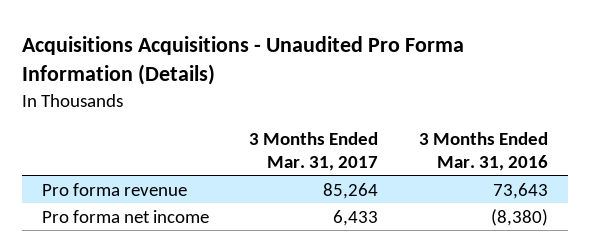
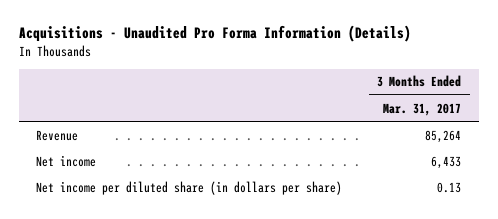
[22,35,465,86] Acquisitions Acquisitions - Unaudited Pro Forma Information (Details) -> [18,25,411,43] Acquisitions - Unaudited Pro Forma Information (Details)
[418,132,548,171] 3 Months Ended Mar. 31, 2016 -> none
[42,182,188,196] Pro forma revenue -> [36,129,79,141] Revenue
[42,209,210,223] Pro forma net income -> [36,154,97,167] Net income
none -> [36,180,343,195] Net income per diluted share (in dollars per share)

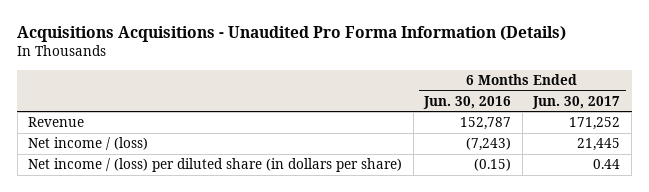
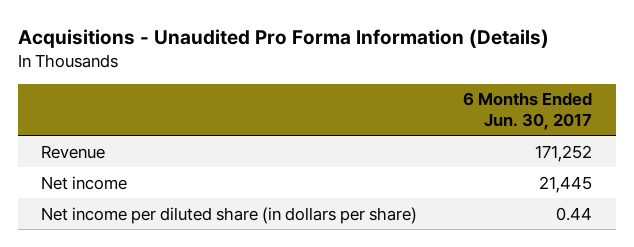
[17,26,567,43] Acquisitions Acquisitions - Unaudited Pro Forma Information (Details) -> [18,29,550,49] Acquisitions - Unaudited Pro Forma Information (Details)
[423,95,512,109] Jun. 30, 2016 -> none
[28,137,149,151] Net income / (loss) -> [41,175,128,190] Net income
[28,158,403,173] Net income / (loss) per diluted share (in dollars per share) -> [41,206,418,224] Net income per diluted share (in dollars per share)

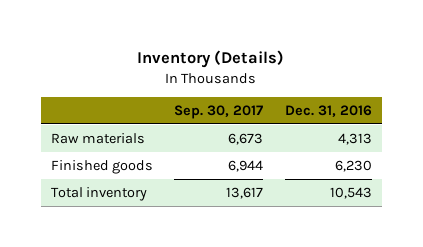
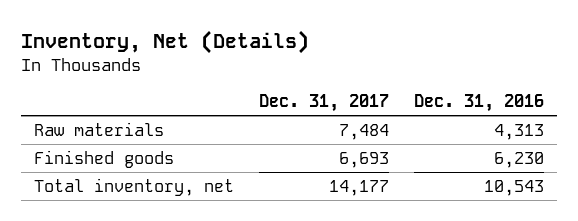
[137,50,285,69] Inventory (Details) -> [21,29,310,54] Inventory, Net (Details)
[174,105,264,120] Sep. 30, 2017 -> none
none -> [259,94,390,113] Dec. 31, 2017
[51,186,148,201] Total inventory -> [34,177,235,196] Total inventory, net

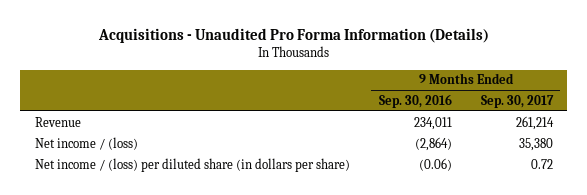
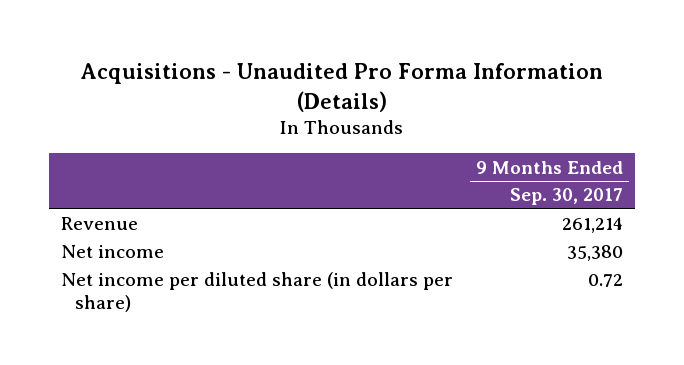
[378,93,452,108] Sep. 30, 2016 -> none
[34,136,138,150] Net income / (loss) -> [61,245,165,259] Net income
[34,157,350,172] Net income / (loss) per diluted share (in dollars per share) -> [61,272,454,312] Net income per diluted share (in dollars per share)

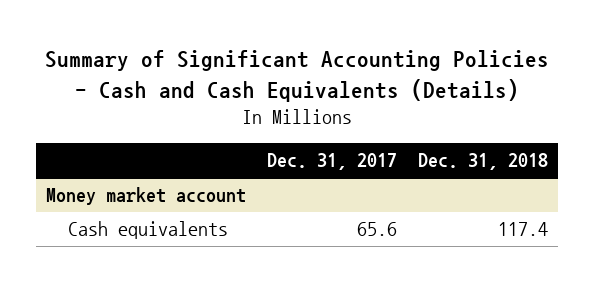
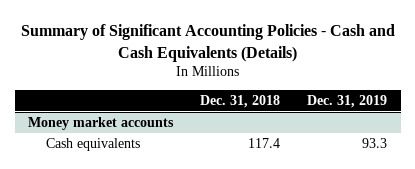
[266,153,397,171] Dec. 31, 2017 -> none
none -> [307,94,388,108] Dec. 31, 2019
[46,187,247,206] Money market account -> [28,116,175,130] Money market accounts

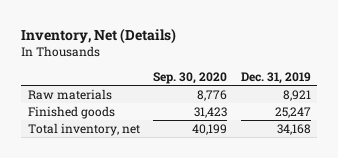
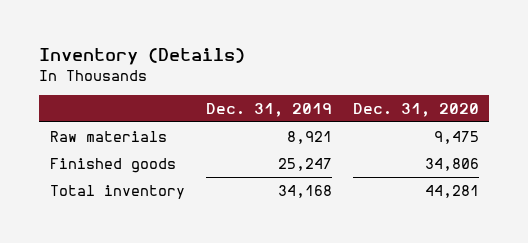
[20,27,176,44] Inventory, Net (Details) -> [39,48,246,66] Inventory (Details)
[153,71,228,84] Sep. 30, 2020 -> none
none -> [352,103,479,118] Dec. 31, 2020
[27,122,140,136] Total inventory, net -> [49,184,185,199] Total inventory

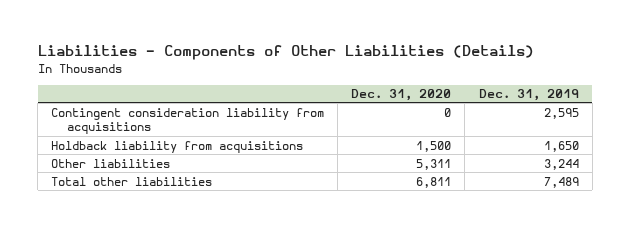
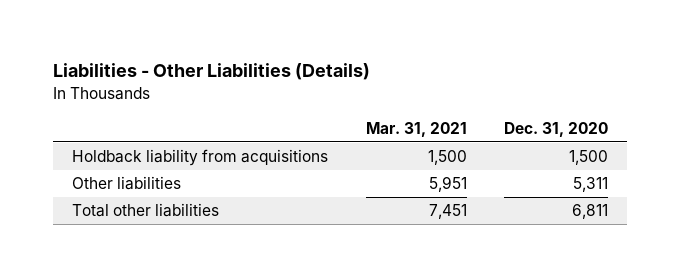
[37,45,534,61] Liabilities - Components of Other Liabilities (Details) -> [52,63,370,81] Liabilities - Other Liabilities (Details)
[478,89,579,102] Dec. 31, 2019 -> none
none -> [365,121,467,137] Mar. 31, 2021
[51,107,325,135] Contingent consideration liability from acquisitions -> none

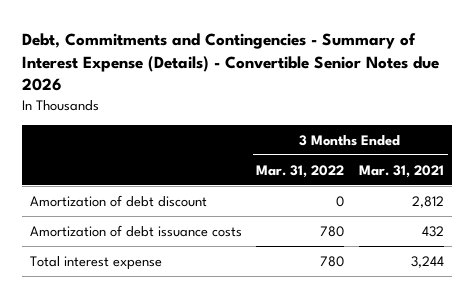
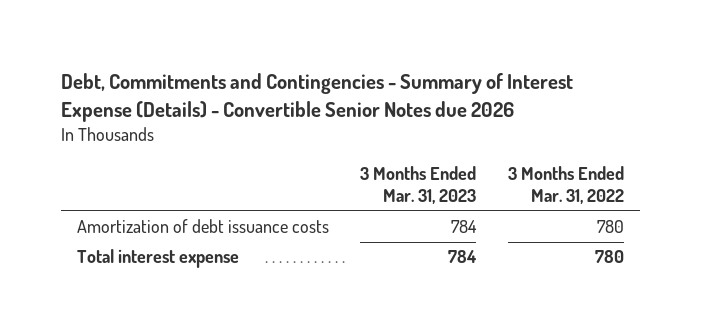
[359,164,445,178] Mar. 31, 2021 -> none
none -> [360,166,477,205] 3 Months Ended Mar. 31, 2023
[29,194,207,207] Amortization of debt discount -> none

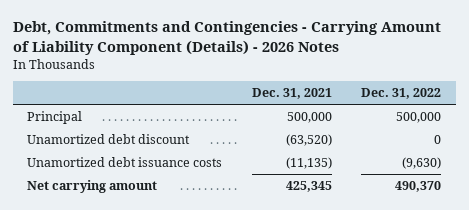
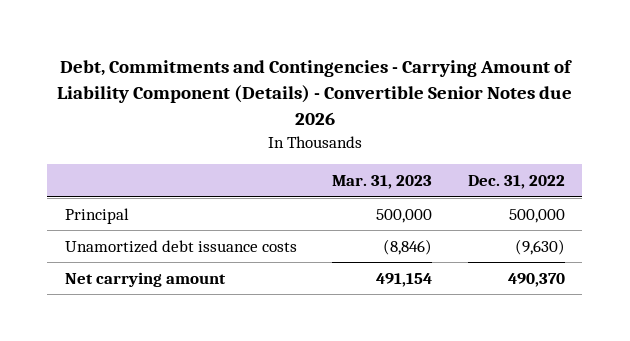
[12,21,441,55] Debt, Commitments and Contingencies - Carrying Amount of Liability Component (Details) - 2026 Notes -> [56,60,572,126] Debt, Commitments and Contingencies - Carrying Amount of Liability Component (Details) - Convertible Senior Notes due 2026
[251,88,332,100] Dec. 31, 2021 -> none
none -> [332,175,433,190] Mar. 31, 2023
[27,134,191,145] Unamortized debt discount -> none

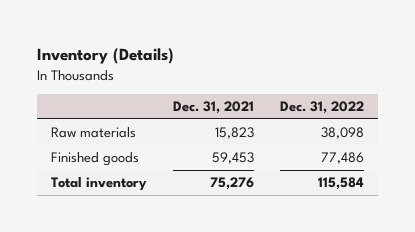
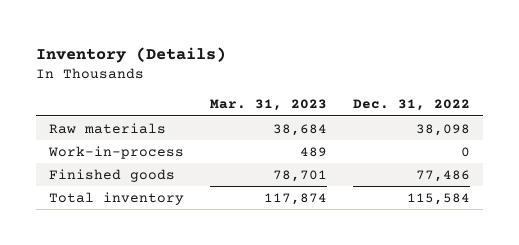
[172,101,254,115] Dec. 31, 2021 -> none
none -> [209,99,327,112] Mar. 31, 2023
none -> [47,145,184,159] Work-in-process

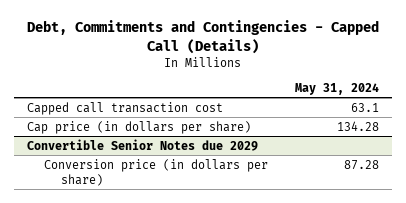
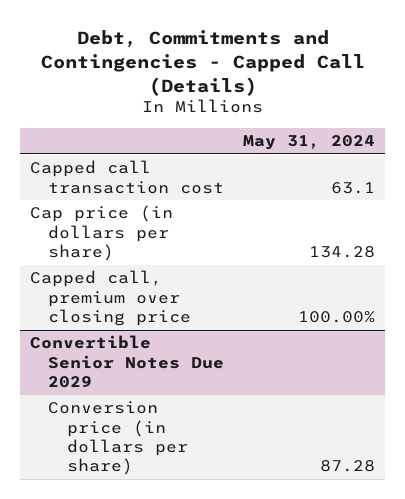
none -> [29,270,192,327] Capped call, premium over closing price
[27,138,259,151] Convertible Senior Notes due 2029 -> [29,335,225,389] Convertible Senior Notes Due 2029

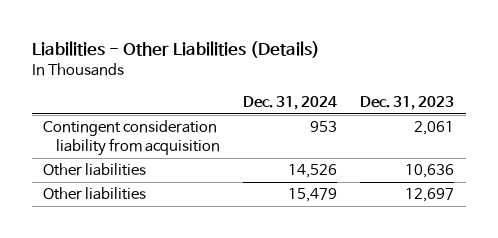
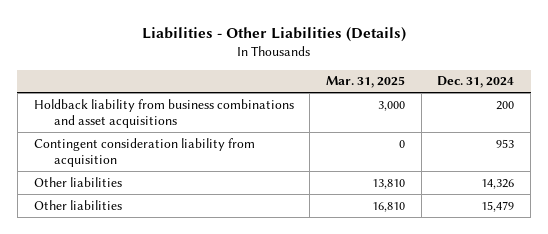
[360,96,455,111] Dec. 31, 2023 -> none
none -> [326,76,406,89] Mar. 31, 2025
none -> [33,98,294,128] Holdback liability from business combinations and asset acquisitions
[288,164,338,179] 14,526 -> [481,178,515,189] 14,326

